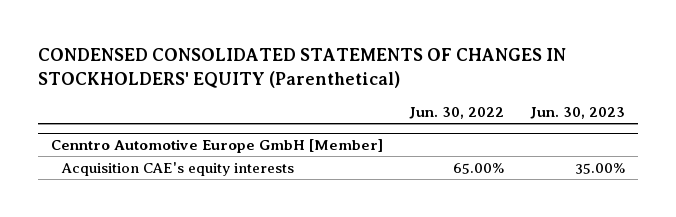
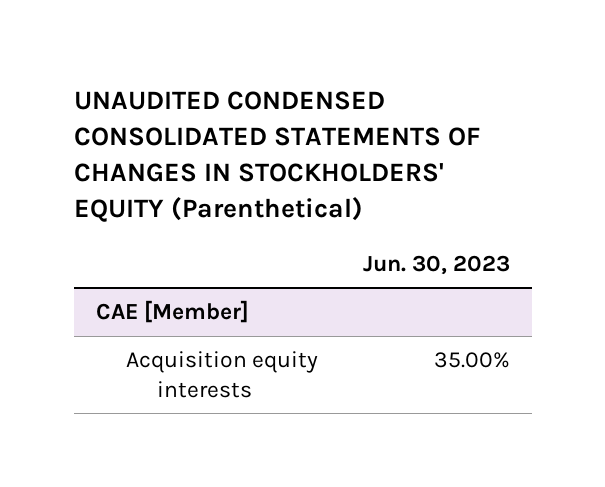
[37,48,566,89] CONDENSED CONSOLIDATED STATEMENTS OF CHANGES IN STOCKHOLDERS' EQUITY (Parenthetical) -> [73,91,480,222] UNAUDITED CONDENSED CONSOLIDATED STATEMENTS OF CHANGES IN STOCKHOLDERS' EQUITY (Parenthetical)
[408,107,504,120] Jun. 30, 2022 -> none
[50,138,383,153] Cenntro Automotive Europe GmbH [Member] -> [95,300,249,324] CAE [Member]
[61,161,295,176] Acquisition CAE's equity interests -> [126,351,319,398] Acquisition equity interests

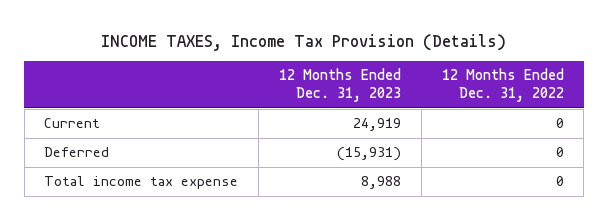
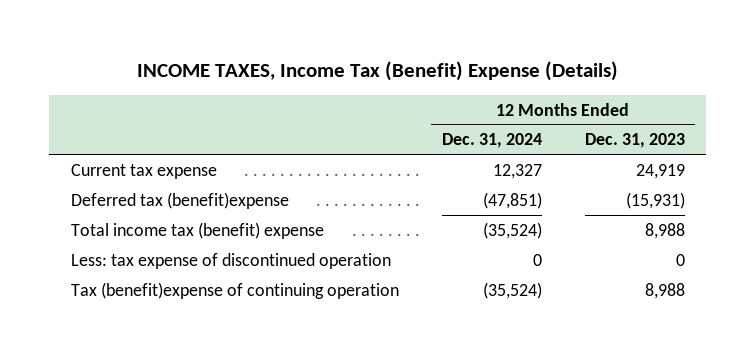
[101,33,507,51] INCOME TAXES, Income Tax Provision (Details) -> [136,61,618,82] INCOME TAXES, Income Tax (Benefit) Expense (Details)
[441,68,564,103] 12 Months Ended Dec. 31, 2022 -> none
none -> [441,133,542,149] Dec. 31, 2024
[44,118,101,129] Current -> [70,163,217,179] Current tax expense
[44,147,110,158] Deferred -> [70,191,289,209] Deferred tax (benefit)expense
[44,176,239,190] Total income tax expense -> [70,221,324,239] Total income tax (benefit) expense
none -> [70,252,391,269] Less: tax expense of discontinued operation
none -> [70,281,399,299] Tax (benefit)expense of continuing operation

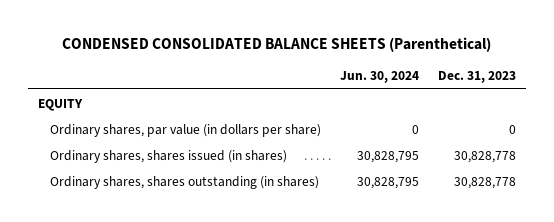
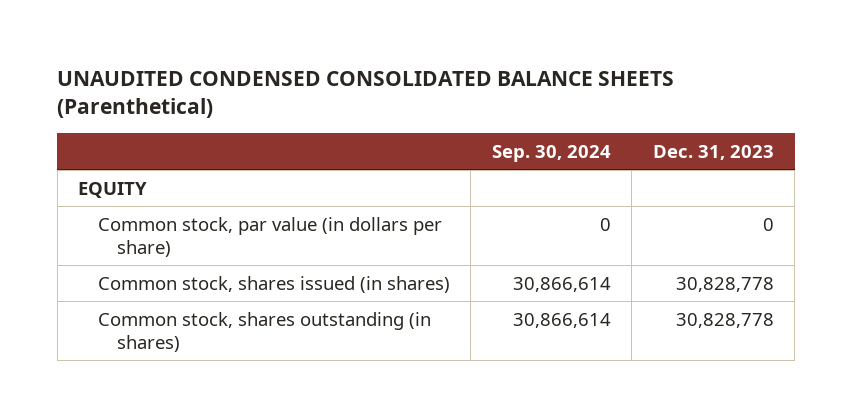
[62,37,492,53] CONDENSED CONSOLIDATED BALANCE SHEETS (Parenthetical) -> [57,70,675,119] UNAUDITED CONDENSED CONSOLIDATED BALANCE SHEETS (Parenthetical)
[340,71,420,84] Jun. 30, 2024 -> none
none -> [491,144,611,162] Sep. 30, 2024
[49,123,321,137] Ordinary shares, par value (in dollars per share) -> [97,216,442,257] Common stock, par value (in dollars per share)
[49,149,287,163] Ordinary shares, shares issued (in shares) -> [97,275,450,293] Common stock, shares issued (in shares)
[49,175,319,189] Ordinary shares, shares outstanding (in shares) -> [97,311,431,352] Common stock, shares outstanding (in shares)

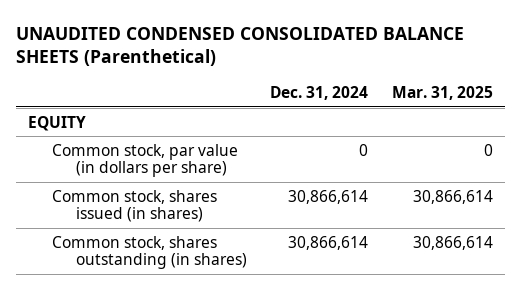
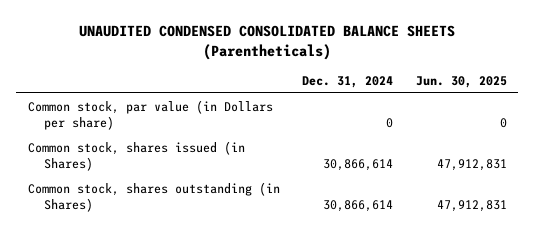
[16,26,465,67] UNAUDITED CONDENSED CONSOLIDATED BALANCE SHEETS (Parenthetical) -> [79,25,456,60] UNAUDITED CONDENSED CONSOLIDATED BALANCE SHEETS (Parentheticals)
[392,86,494,101] Mar. 31, 2025 -> none
none -> [416,76,508,89] Jun. 30, 2025
[28,115,87,131] EQUITY -> none
[51,143,238,178] Common stock, par value (in dollars per share) -> [27,99,273,131] Common stock, par value (in Dollars per share)
[51,189,217,223] Common stock, shares issued (in shares) -> [27,140,245,172] Common stock, shares issued (in Shares)
[51,235,247,270] Common stock, shares outstanding (in shares) -> [27,181,280,213] Common stock, shares outstanding (in Shares)

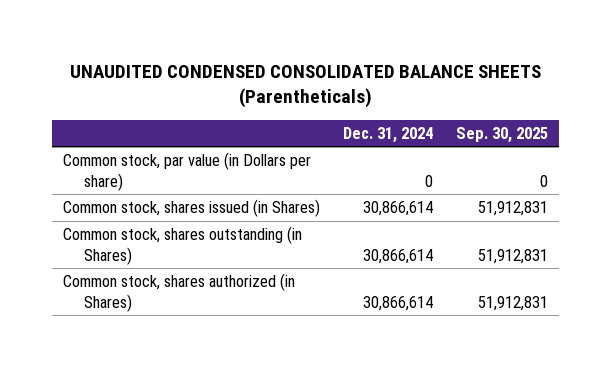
[416,76,508,89] Jun. 30, 2025 -> none
none -> [455,126,548,143] Sep. 30, 2025
none -> [63,273,296,312] Common stock, shares authorized (in Shares)

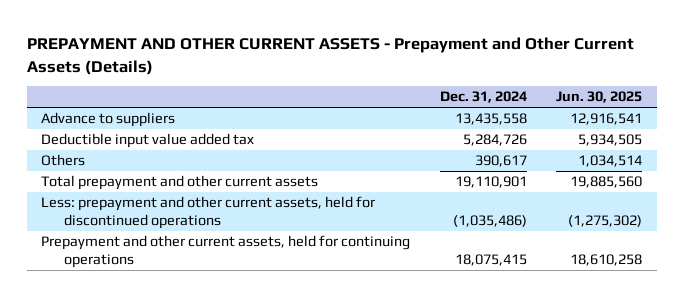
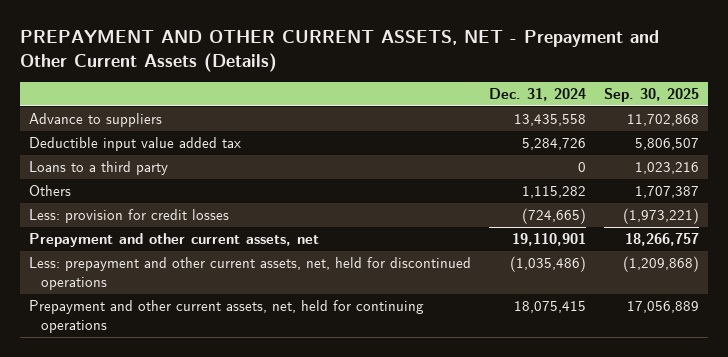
[26,37,634,75] PREPAYMENT AND OTHER CURRENT ASSETS - Prepayment and Other Current Assets (Details) -> [19,30,659,72] PREPAYMENT AND OTHER CURRENT ASSETS, NET - Prepayment and Other Current Assets (Details)
[556,91,643,104] Jun. 30, 2025 -> none
none -> [604,88,700,103] Sep. 30, 2025
none -> [29,161,169,176] Loans to a third party
[474,155,527,168] 390,617 -> [522,186,587,199] 1,115,282
none -> [29,209,230,224] Less: provision for credit losses
[41,175,319,191] Total prepayment and other current assets -> [29,233,320,248] Prepayment and other current assets, net
[41,196,376,229] Less: prepayment and other current assets, held for discontinued operations -> [29,257,472,291] Less: prepayment and other current assets, net, held for discontinued operations
[41,235,411,268] Prepayment and other current assets, held for continuing operations -> [29,300,425,334] Prepayment and other current assets, net, held for continuing operations

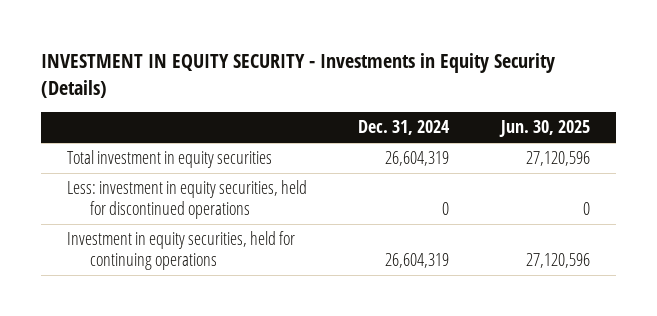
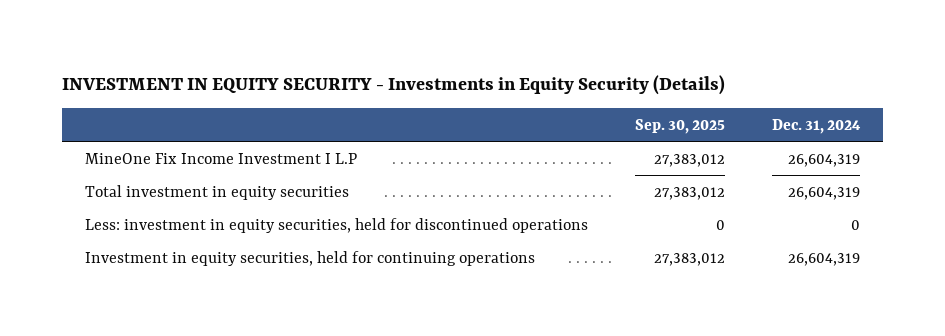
[498,120,590,138] Jun. 30, 2025 -> none
none -> [635,119,726,135] Sep. 30, 2025
none -> [85,152,358,164] MineOne Fix Income Investment I L.P

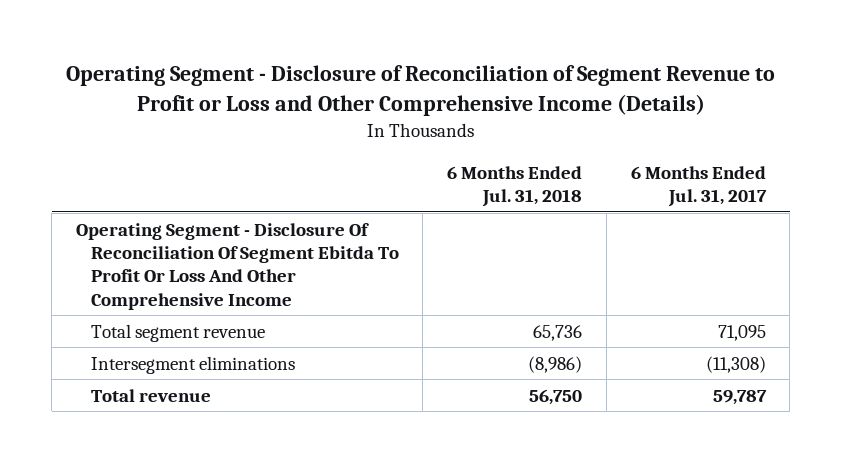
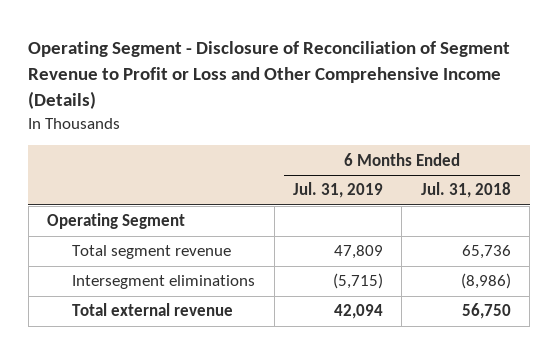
[630,165,767,207] 6 Months Ended Jul. 31, 2017 -> none
none -> [293,182,384,199] Jul. 31, 2019
[75,222,399,310] Operating Segment - Disclosure Of Reconciliation Of Segment Ebitda To Profit Or Loss And Other Comprehensive Income -> [47,213,186,230] Operating Segment
[90,388,211,402] Total revenue -> [72,303,234,317] Total external revenue

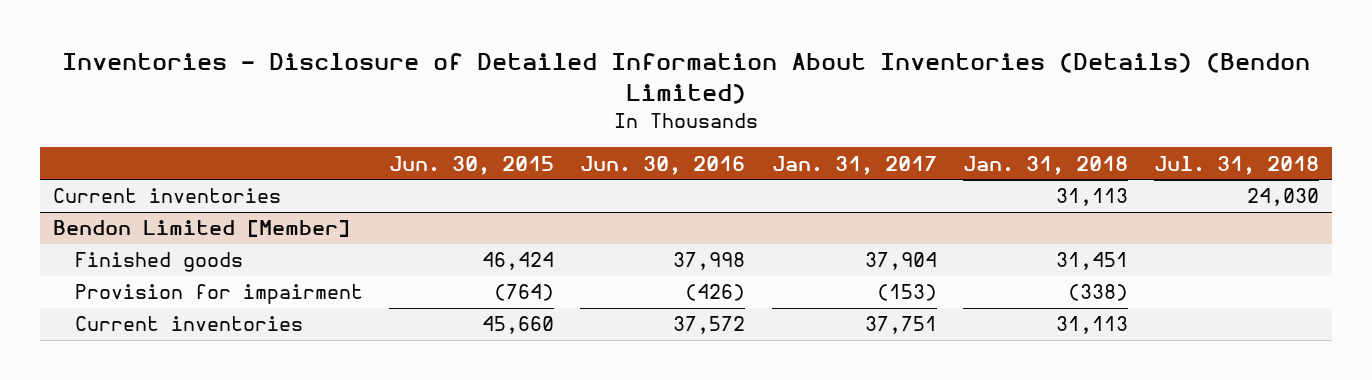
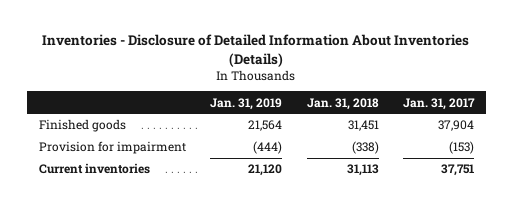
[61,53,1310,104] Inventories - Disclosure of Detailed Information About Inventories (Details) (Bendon Limited) -> [42,34,470,67] Inventories - Disclosure of Detailed Information About Inventories (Details)
[389,155,555,175] Jun. 30, 2015 -> none
[580,155,746,175] Jun. 30, 2016 -> none
[1154,155,1320,175] Jul. 31, 2018 -> none
none -> [210,97,283,110] Jan. 31, 2019
[52,188,281,204] Current inventories -> none
[52,220,350,238] Bendon Limited [Member] -> none

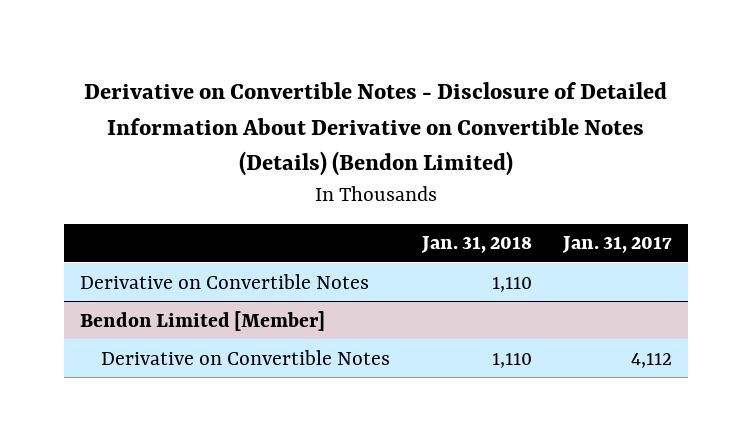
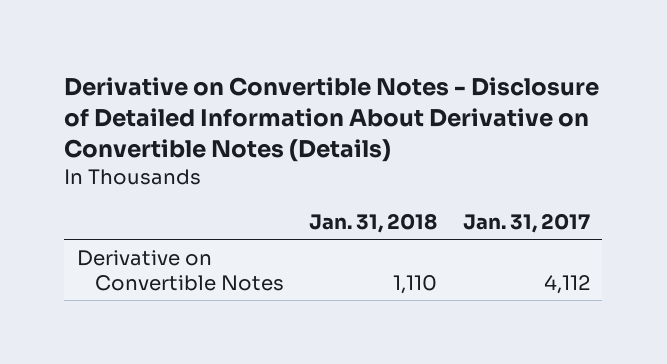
[84,82,668,177] Derivative on Convertible Notes - Disclosure of Detailed Information About Derivative on Convertible Notes (Details) (Bendon Limited) -> [64,77,600,162] Derivative on Convertible Notes - Disclosure of Detailed Information About Derivative on Convertible Notes (Details)
[79,273,369,289] Derivative on Convertible Notes -> none
[79,310,325,331] Bendon Limited [Member] -> none

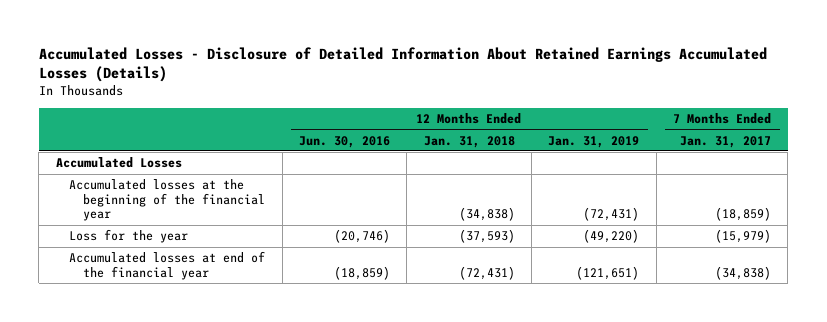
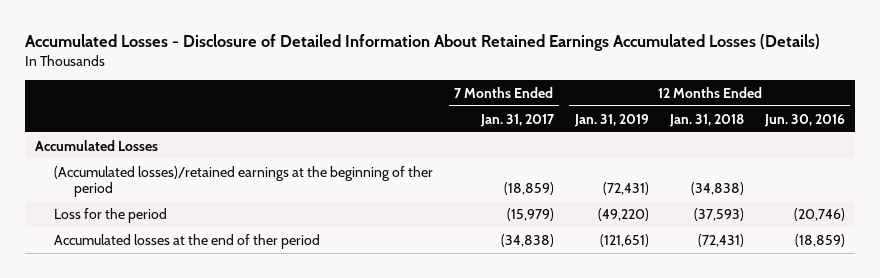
[69,179,265,222] Accumulated losses at the beginning of the financial year -> [54,165,434,198] (Accumulated losses)/retained earnings at the beginning of ther period
[69,229,189,244] Loss for the year -> [54,207,168,223] Loss for the period
[69,251,266,280] Accumulated losses at end of the financial year -> [54,233,321,249] Accumulated losses at the end of ther period

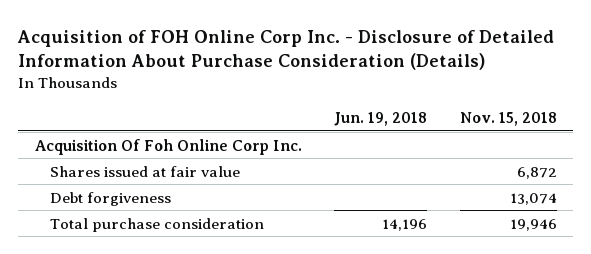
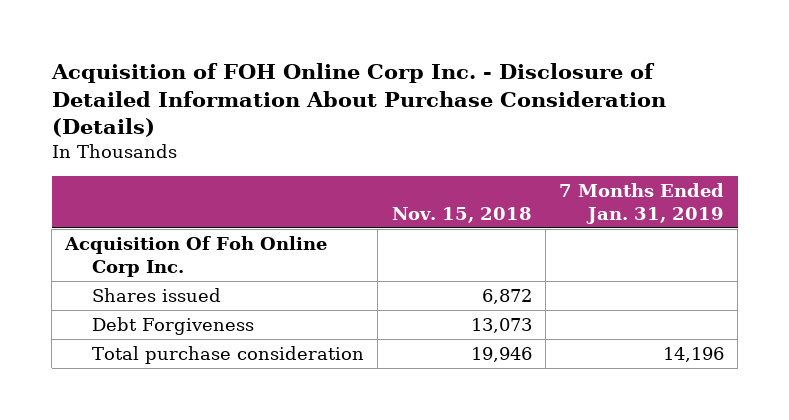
[334,111,428,126] Jun. 19, 2018 -> none
none -> [559,182,725,224] 7 Months Ended Jan. 31, 2019
[50,165,241,177] Shares issued at fair value -> [92,288,222,303] Shares issued
[50,191,172,206] Debt forgiveness -> [92,317,255,336] Debt Forgiveness
[509,192,557,205] 13,074 -> [470,318,532,334] 13,073

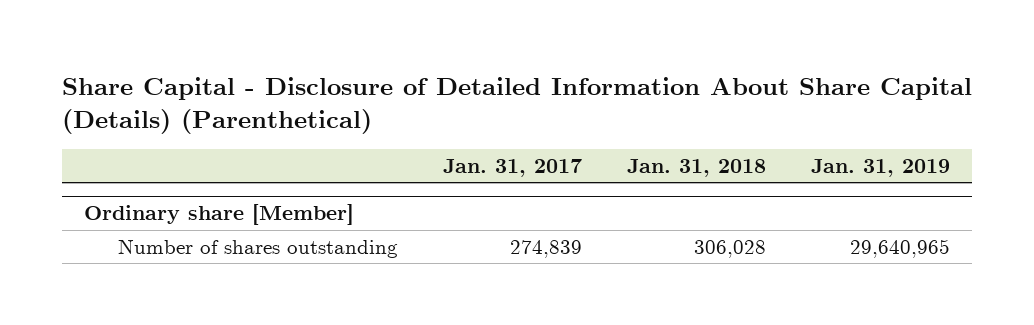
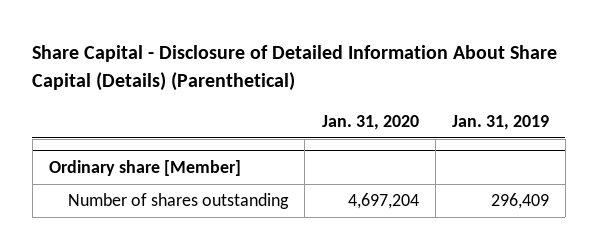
[442,159,582,178] Jan. 31, 2017 -> none
[626,159,766,178] Jan. 31, 2018 -> none
none -> [321,114,419,130] Jan. 31, 2020
[849,239,950,259] 29,640,965 -> [490,193,549,210] 296,409

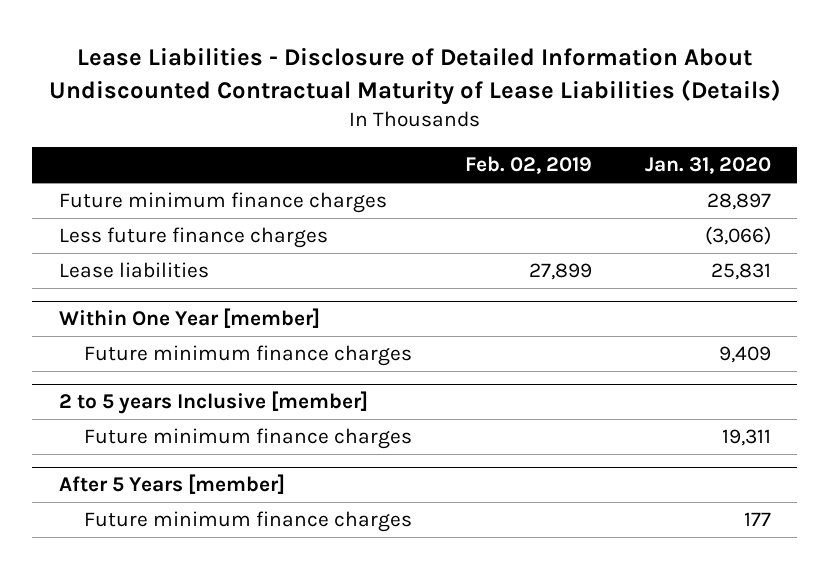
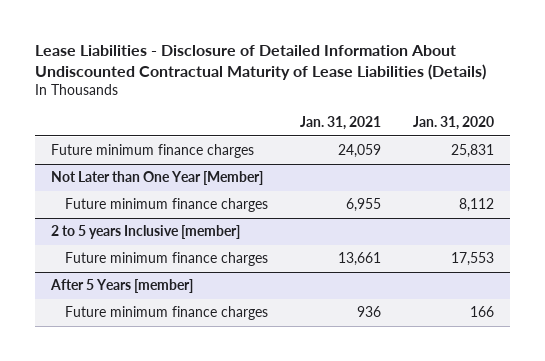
[464,156,592,175] Feb. 02, 2019 -> none
none -> [299,115,381,130] Jan. 31, 2021
[58,227,328,249] Less future finance charges -> none
[58,262,209,279] Lease liabilities -> none
[706,193,771,211] 28,897 -> [450,144,494,159] 25,831
[58,308,320,329] Within One Year [member] -> [50,171,263,186] Not Later than One Year [Member]
[718,346,771,364] 9,409 -> [458,198,494,213] 8,112
[721,429,771,447] 19,311 -> [450,252,494,267] 17,553
[743,512,771,527] 177 -> [469,306,494,318] 166

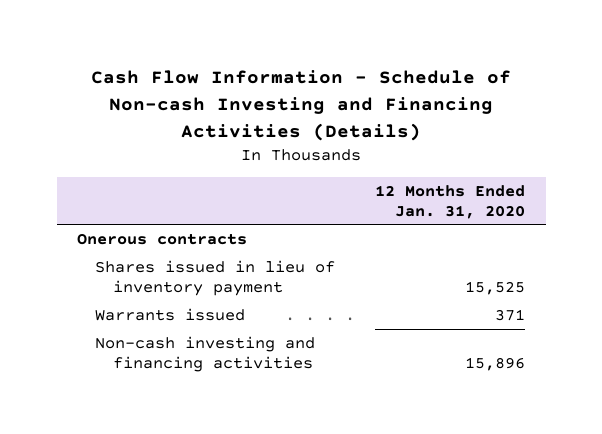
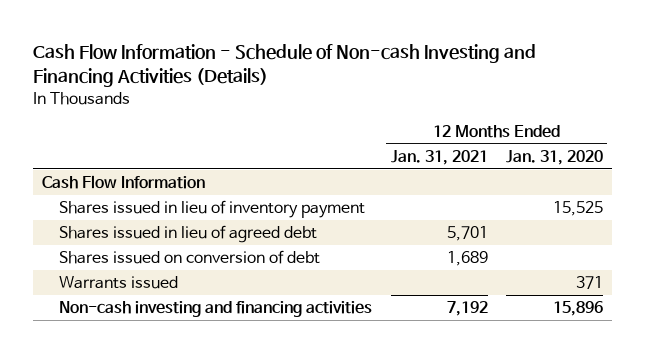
none -> [390,149,488,165] Jan. 31, 2021
[76,232,247,245] Onerous contracts -> [42,175,206,190] Cash Flow Information
none -> [59,225,318,244] Shares issued in lieu of agreed debt
none -> [59,250,321,265] Shares issued on conversion of debt

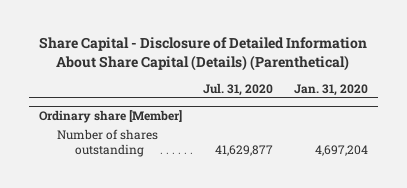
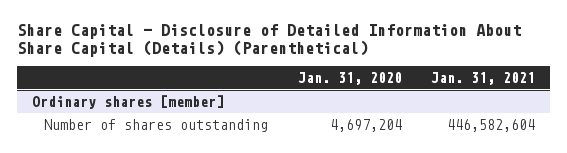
[202,82,273,96] Jul. 31, 2020 -> none
none -> [431,71,536,85] Jan. 31, 2021
[39,110,183,124] Ordinary share [Member] -> [31,94,224,109] Ordinary shares [member]

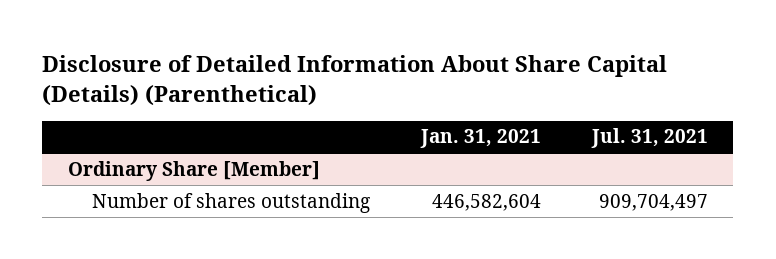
[17,23,522,58] Share Capital - Disclosure of Detailed Information About Share Capital (Details) (Parenthetical) -> [42,54,668,106] Disclosure of Detailed Information About Share Capital (Details) (Parenthetical)
[297,71,402,85] Jan. 31, 2020 -> none
none -> [590,128,708,149] Jul. 31, 2021
[31,94,224,109] Ordinary shares [member] -> [67,160,320,181] Ordinary Share [Member]

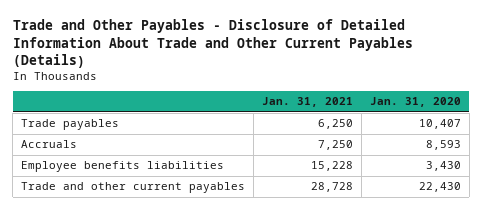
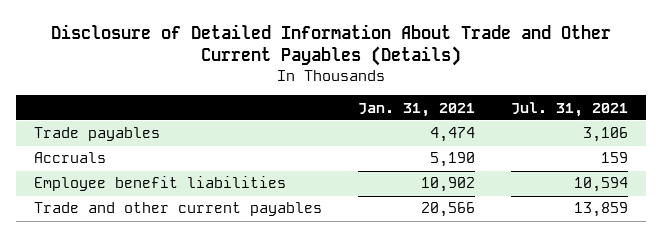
[12,19,413,68] Trade and Other Payables - Disclosure of Detailed Information About Trade and Other Current Payables (Details) -> [51,23,612,67] Disclosure of Detailed Information About Trade and Other Current Payables (Details)
[369,97,461,108] Jan. 31, 2020 -> none
none -> [511,101,629,117] Jul. 31, 2021
[317,119,353,130] 6,250 -> [430,127,476,143] 4,474
[317,140,353,151] 7,250 -> [430,152,476,168] 5,190
[21,161,225,173] Employee benefits liabilities -> [34,176,287,192] Employee benefit liabilities
[310,161,353,172] 15,228 -> [421,177,476,193] 10,902
[310,182,353,193] 28,728 -> [421,202,476,218] 20,566

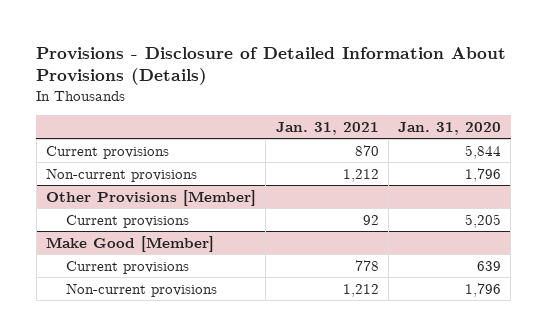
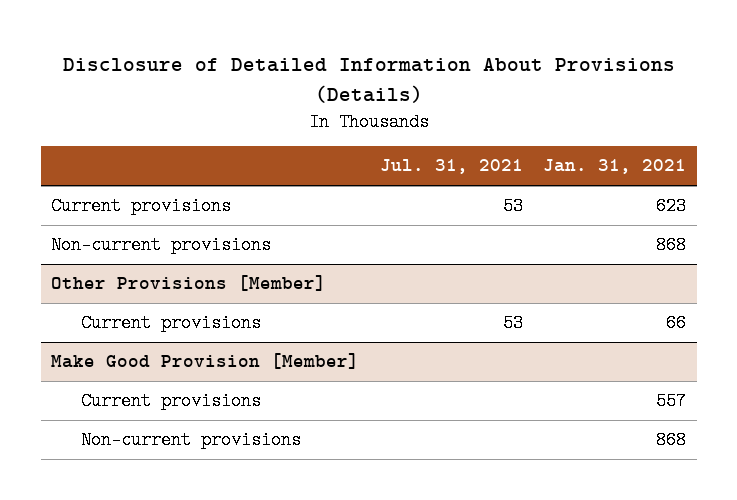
[36,46,507,86] Provisions - Disclosure of Detailed Information About Provisions (Details) -> [62,57,675,103] Disclosure of Detailed Information About Provisions (Details)
[398,121,502,135] Jan. 31, 2020 -> none
none -> [379,159,523,175] Jul. 31, 2021
[354,144,379,156] 870 -> [656,197,687,216] 623
[342,168,379,182] 1,212 -> [656,236,687,255] 868
[362,214,379,225] 92 -> [666,314,687,333] 66
[45,235,214,252] Make Good [Member] -> [50,353,359,370] Make Good Provision [Member]
[354,259,379,271] 778 -> [656,392,687,411] 557
[342,283,379,297] 1,212 -> [656,431,687,450] 868

